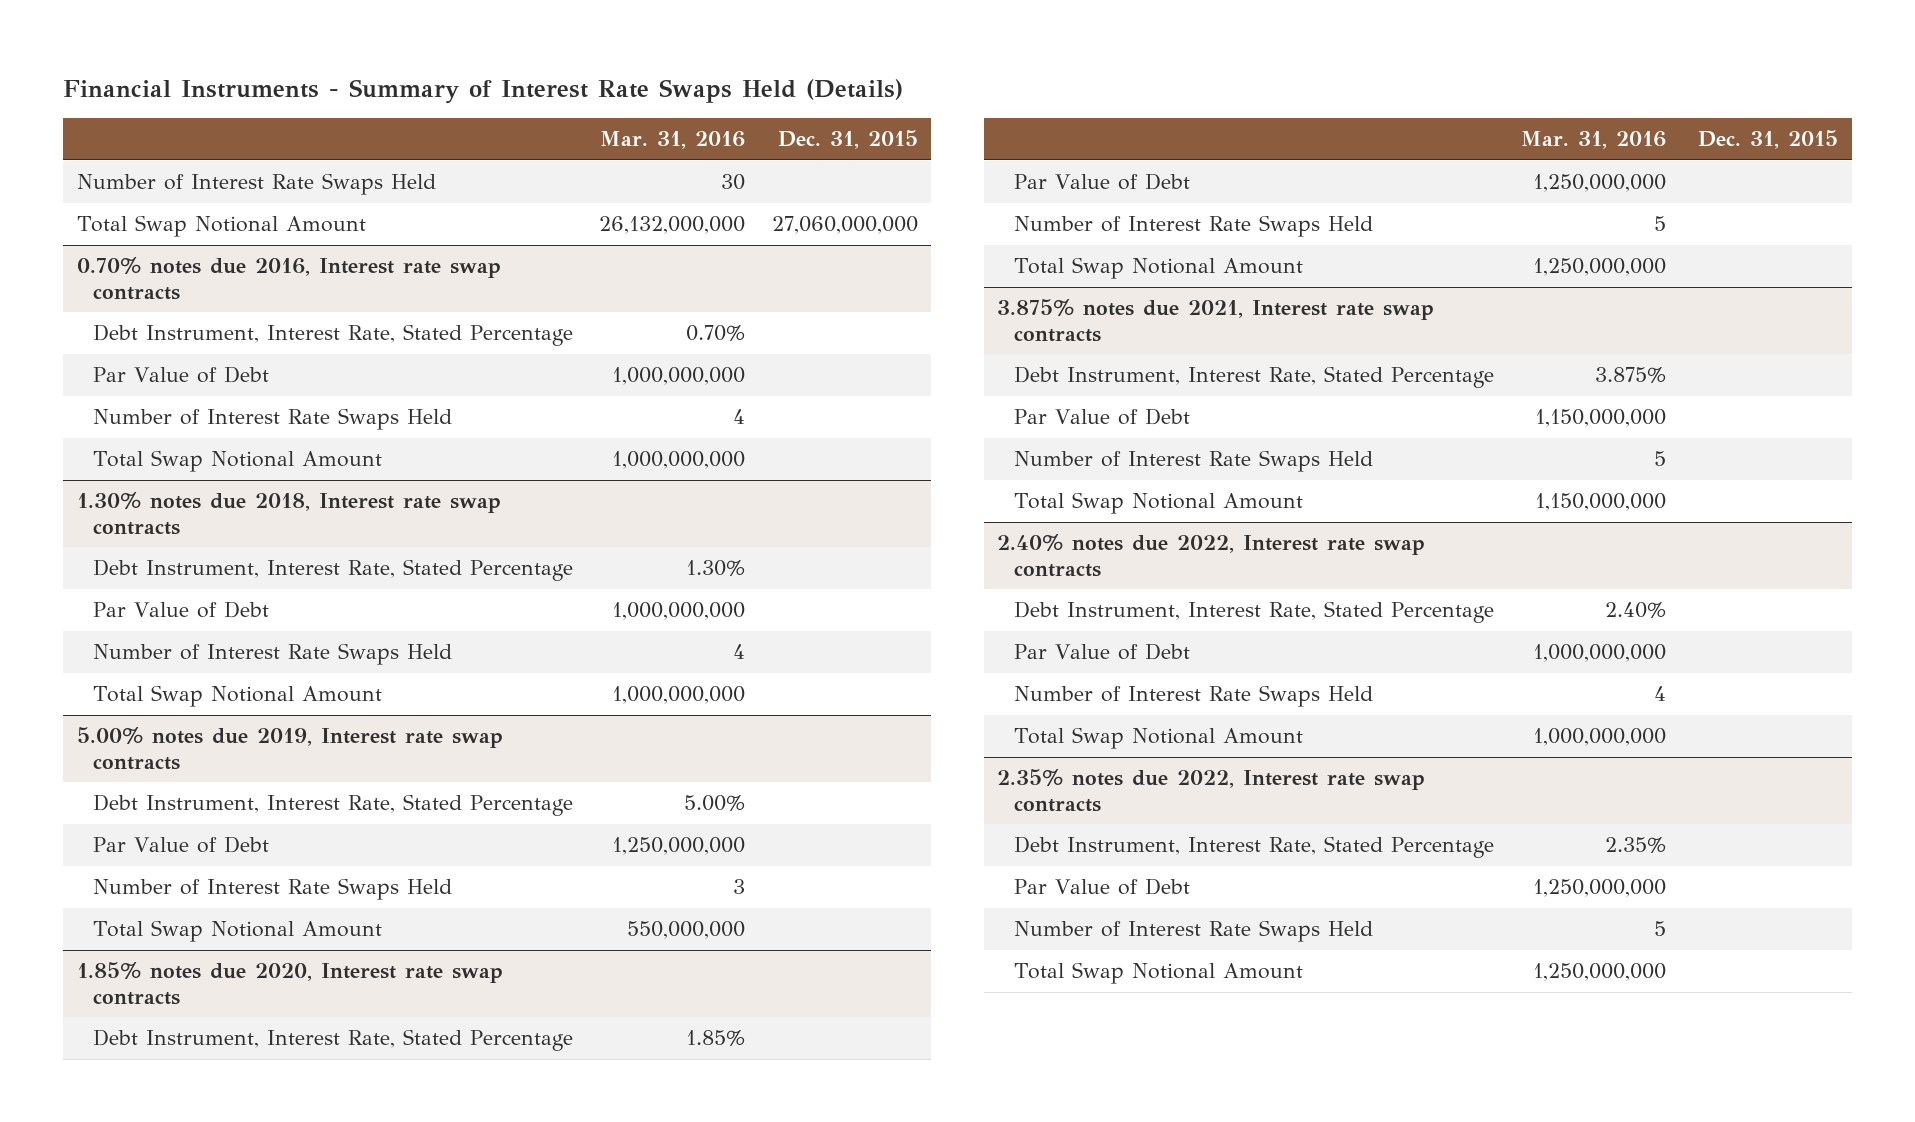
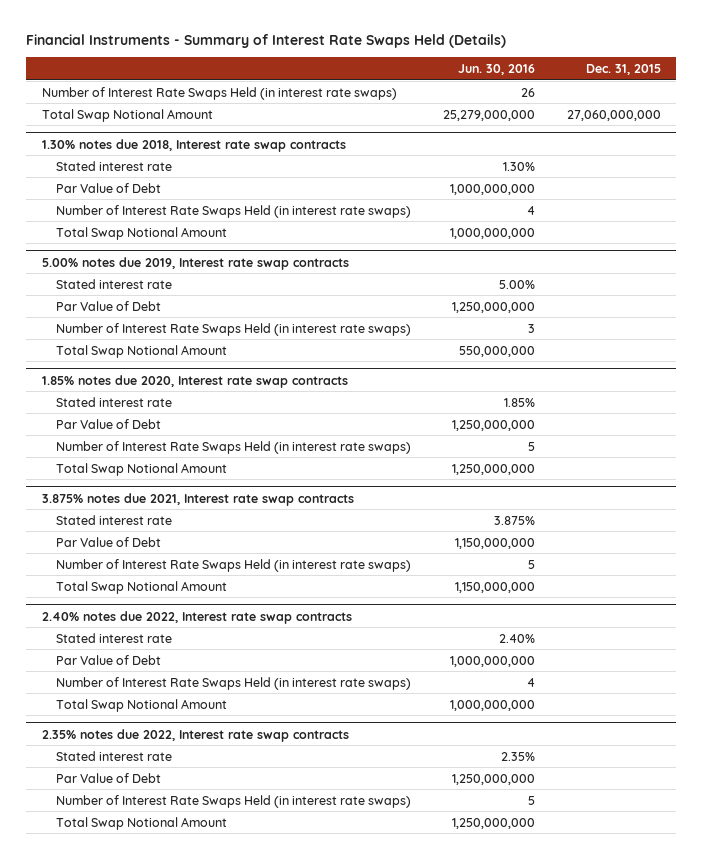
[600,131,746,150] Mar. 31, 2016 -> none
none -> [457,63,535,75] Jun. 30, 2016
[76,173,436,196] Number of Interest Rate Swaps Held -> [41,86,397,100] Number of Interest Rate Swaps Held (in interest rate swaps)
[76,257,501,300] 0.70% notes due 2016, Interest rate swap contracts -> none
[92,324,573,347] Debt Instrument, Interest Rate, Stated Percentage -> none
[92,366,269,384] Par Value of Debt -> none
[92,408,452,431] Number of Interest Rate Swaps Held -> none
[92,450,382,473] Total Swap Notional Amount -> none
[92,559,573,582] Debt Instrument, Interest Rate, Stated Percentage -> [56,160,173,171] Stated interest rate
[92,643,452,666] Number of Interest Rate Swaps Held -> [56,204,412,218] Number of Interest Rate Swaps Held (in interest rate swaps)
[92,794,573,817] Debt Instrument, Interest Rate, Stated Percentage -> [56,278,173,289] Stated interest rate
[92,878,452,901] Number of Interest Rate Swaps Held -> [56,322,412,336] Number of Interest Rate Swaps Held (in interest rate swaps)
[92,1029,573,1052] Debt Instrument, Interest Rate, Stated Percentage -> [56,396,173,407] Stated interest rate
[1013,215,1373,238] Number of Interest Rate Swaps Held -> [56,440,412,454] Number of Interest Rate Swaps Held (in interest rate swaps)
[1013,366,1494,389] Debt Instrument, Interest Rate, Stated Percentage -> [56,514,173,525] Stated interest rate
[1013,450,1373,473] Number of Interest Rate Swaps Held -> [56,558,412,572] Number of Interest Rate Swaps Held (in interest rate swaps)
[1013,601,1494,624] Debt Instrument, Interest Rate, Stated Percentage -> [56,632,173,643] Stated interest rate
[1013,685,1373,708] Number of Interest Rate Swaps Held -> [56,676,412,690] Number of Interest Rate Swaps Held (in interest rate swaps)
[1013,836,1494,859] Debt Instrument, Interest Rate, Stated Percentage -> [56,750,173,761] Stated interest rate
[1013,920,1373,943] Number of Interest Rate Swaps Held -> [56,794,412,808] Number of Interest Rate Swaps Held (in interest rate swaps)

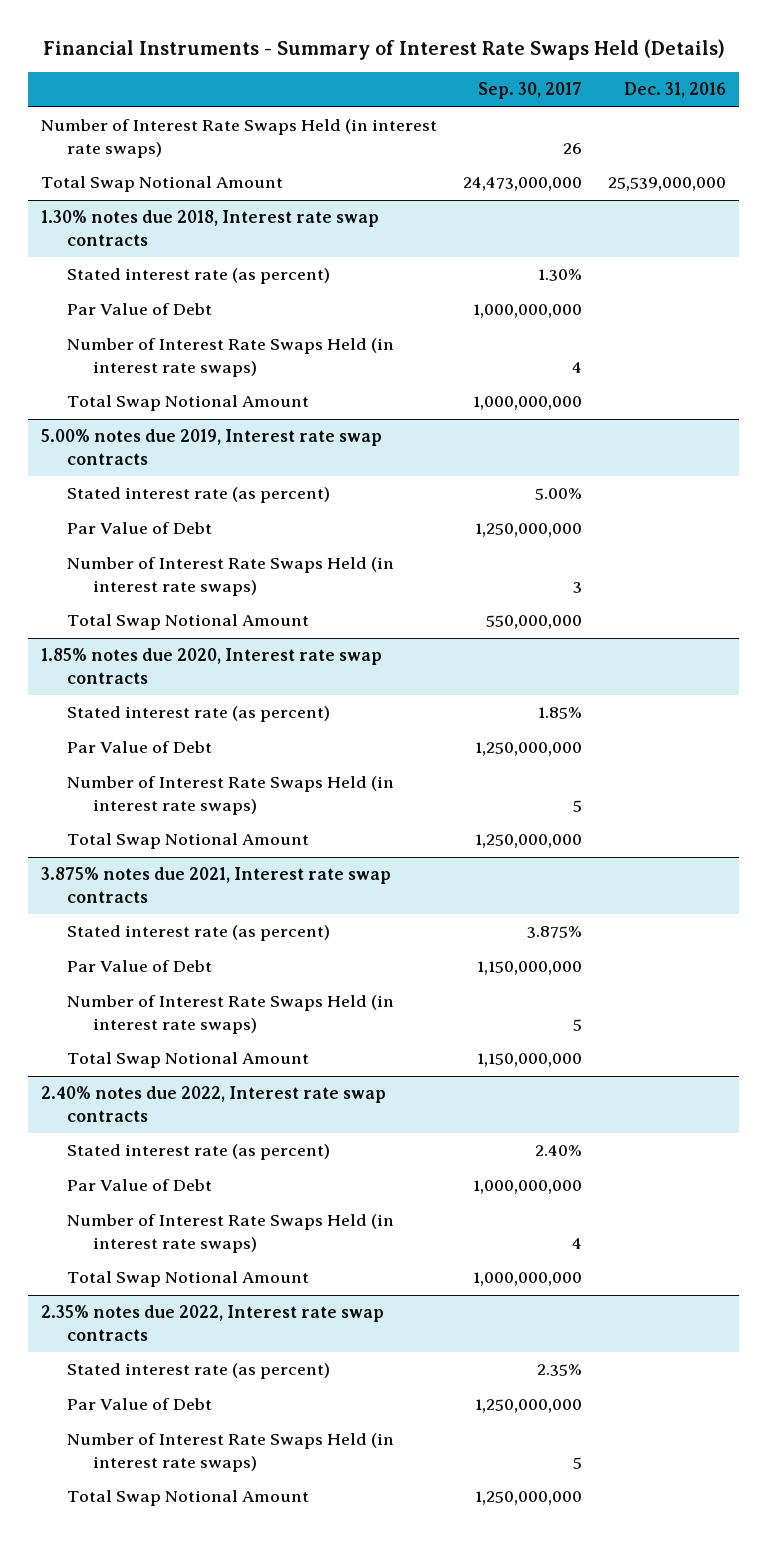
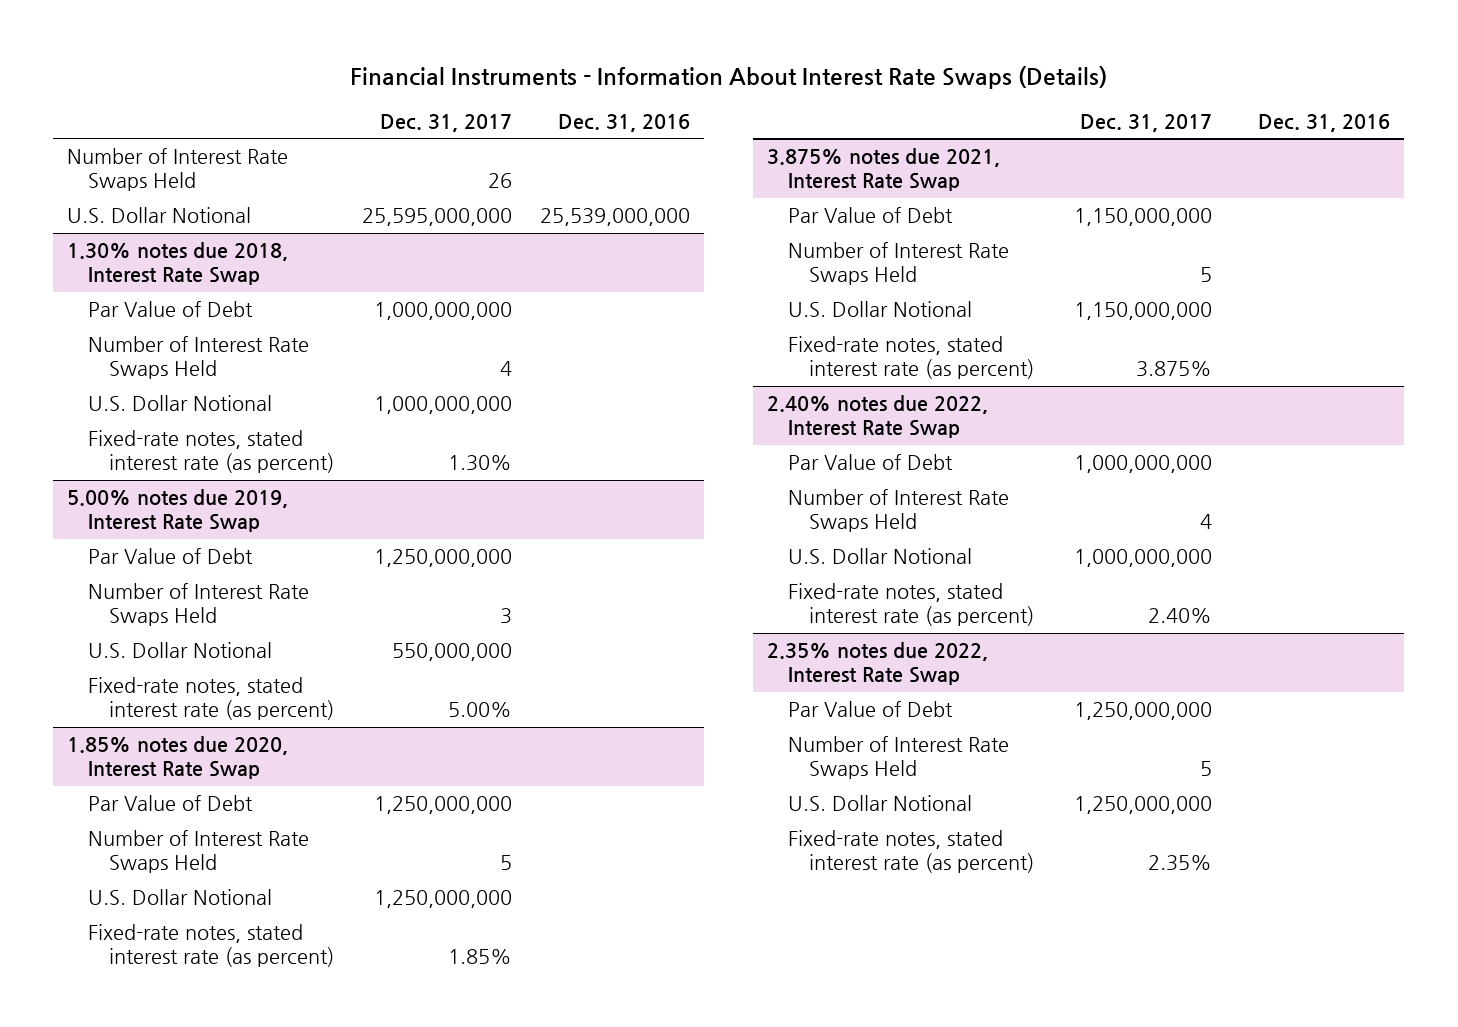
[42,38,725,60] Financial Instruments - Summary of Interest Rate Swaps Held (Details) -> [349,65,1107,89] Financial Instruments - Information About Interest Rate Swaps (Details)
[478,82,583,100] Sep. 30, 2017 -> none
none -> [380,113,513,132] Dec. 31, 2017
[66,268,330,285] Stated interest rate (as percent) -> none
[40,119,437,158] Number of Interest Rate Swaps Held (in interest rate swaps) -> [67,148,289,192] Number of Interest Rate Swaps Held
[40,176,283,193] Total Swap Notional Amount -> [67,207,252,224] U.S. Dollar Notional
[40,210,379,246] 1.30% notes due 2018, Interest rate swap contracts -> [67,242,289,286] 1.30% notes due 2018, Interest Rate Swap
[66,487,330,504] Stated interest rate (as percent) -> none
[66,338,394,377] Number of Interest Rate Swaps Held (in interest rate swaps) -> [88,336,310,380] Number of Interest Rate Swaps Held
[66,395,309,412] Total Swap Notional Amount -> [88,395,273,412] U.S. Dollar Notional
none -> [88,430,335,474] Fixed-rate notes, stated interest rate (as percent)
[40,429,382,465] 5.00% notes due 2019, Interest rate swap contracts -> [67,489,289,533] 5.00% notes due 2019, Interest Rate Swap
[66,706,330,723] Stated interest rate (as percent) -> none
[66,557,394,596] Number of Interest Rate Swaps Held (in interest rate swaps) -> [88,583,310,627] Number of Interest Rate Swaps Held
[66,614,309,631] Total Swap Notional Amount -> [88,642,273,659] U.S. Dollar Notional
none -> [88,677,335,721] Fixed-rate notes, stated interest rate (as percent)
[40,648,382,684] 1.85% notes due 2020, Interest rate swap contracts -> [67,736,289,780] 1.85% notes due 2020, Interest Rate Swap
[66,925,330,942] Stated interest rate (as percent) -> none
[66,776,394,815] Number of Interest Rate Swaps Held (in interest rate swaps) -> [88,830,310,874] Number of Interest Rate Swaps Held
[66,833,309,850] Total Swap Notional Amount -> [88,889,273,906] U.S. Dollar Notional
none -> [88,924,335,968] Fixed-rate notes, stated interest rate (as percent)
[40,867,391,903] 3.875% notes due 2021, Interest rate swap contracts -> [767,148,1001,192] 3.875% notes due 2021, Interest Rate Swap
[66,1144,330,1161] Stated interest rate (as percent) -> none
[66,995,394,1034] Number of Interest Rate Swaps Held (in interest rate swaps) -> [788,242,1010,286] Number of Interest Rate Swaps Held
[66,1052,309,1069] Total Swap Notional Amount -> [788,301,973,318] U.S. Dollar Notional
none -> [788,336,1035,380] Fixed-rate notes, stated interest rate (as percent)
[40,1086,386,1122] 2.40% notes due 2022, Interest rate swap contracts -> [767,395,989,439] 2.40% notes due 2022, Interest Rate Swap
[66,1363,330,1380] Stated interest rate (as percent) -> none
[66,1214,394,1253] Number of Interest Rate Swaps Held (in interest rate swaps) -> [788,489,1010,533] Number of Interest Rate Swaps Held
[66,1271,309,1288] Total Swap Notional Amount -> [788,548,973,565] U.S. Dollar Notional
none -> [788,583,1035,627] Fixed-rate notes, stated interest rate (as percent)
[40,1305,384,1341] 2.35% notes due 2022, Interest rate swap contracts -> [767,642,989,686] 2.35% notes due 2022, Interest Rate Swap
[66,1433,394,1472] Number of Interest Rate Swaps Held (in interest rate swaps) -> [788,736,1010,780] Number of Interest Rate Swaps Held
[66,1490,309,1507] Total Swap Notional Amount -> [788,795,973,812] U.S. Dollar Notional
none -> [788,830,1035,874] Fixed-rate notes, stated interest rate (as percent)

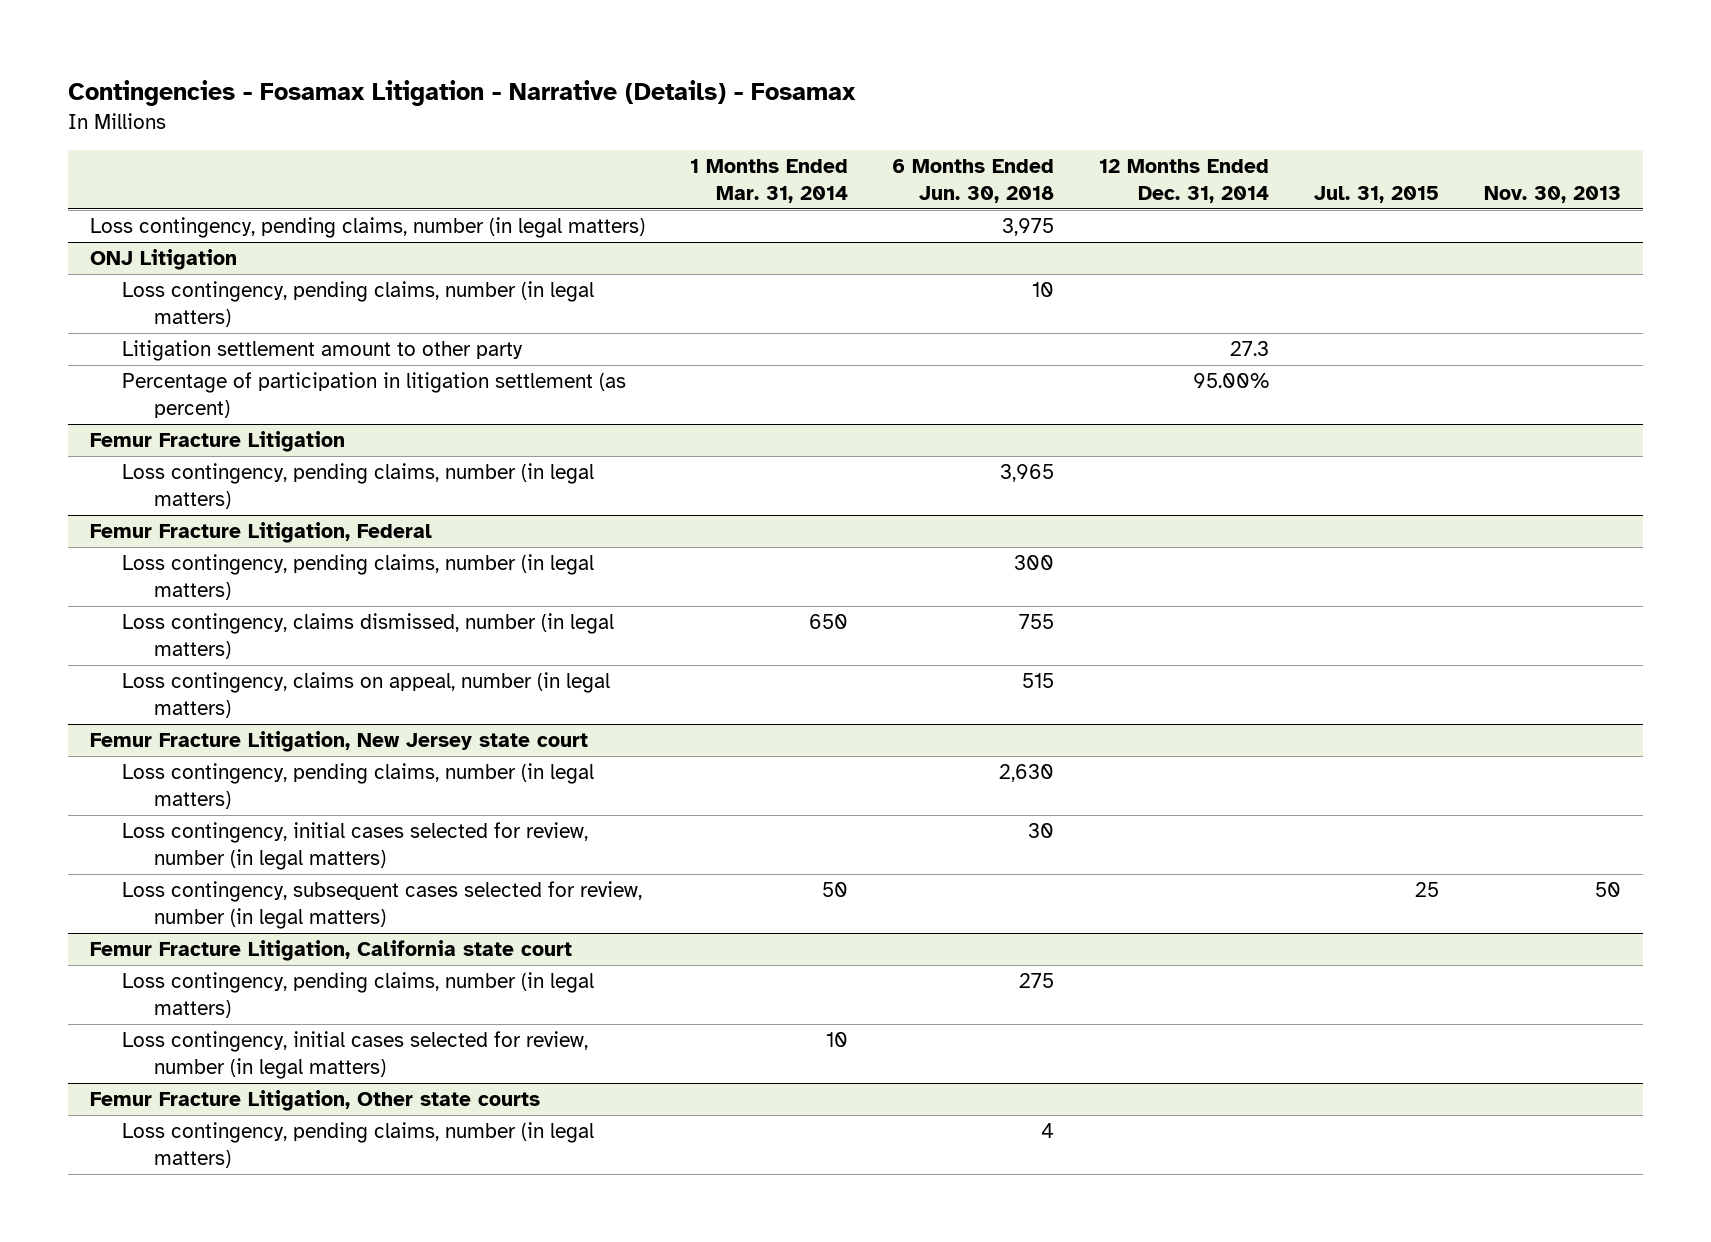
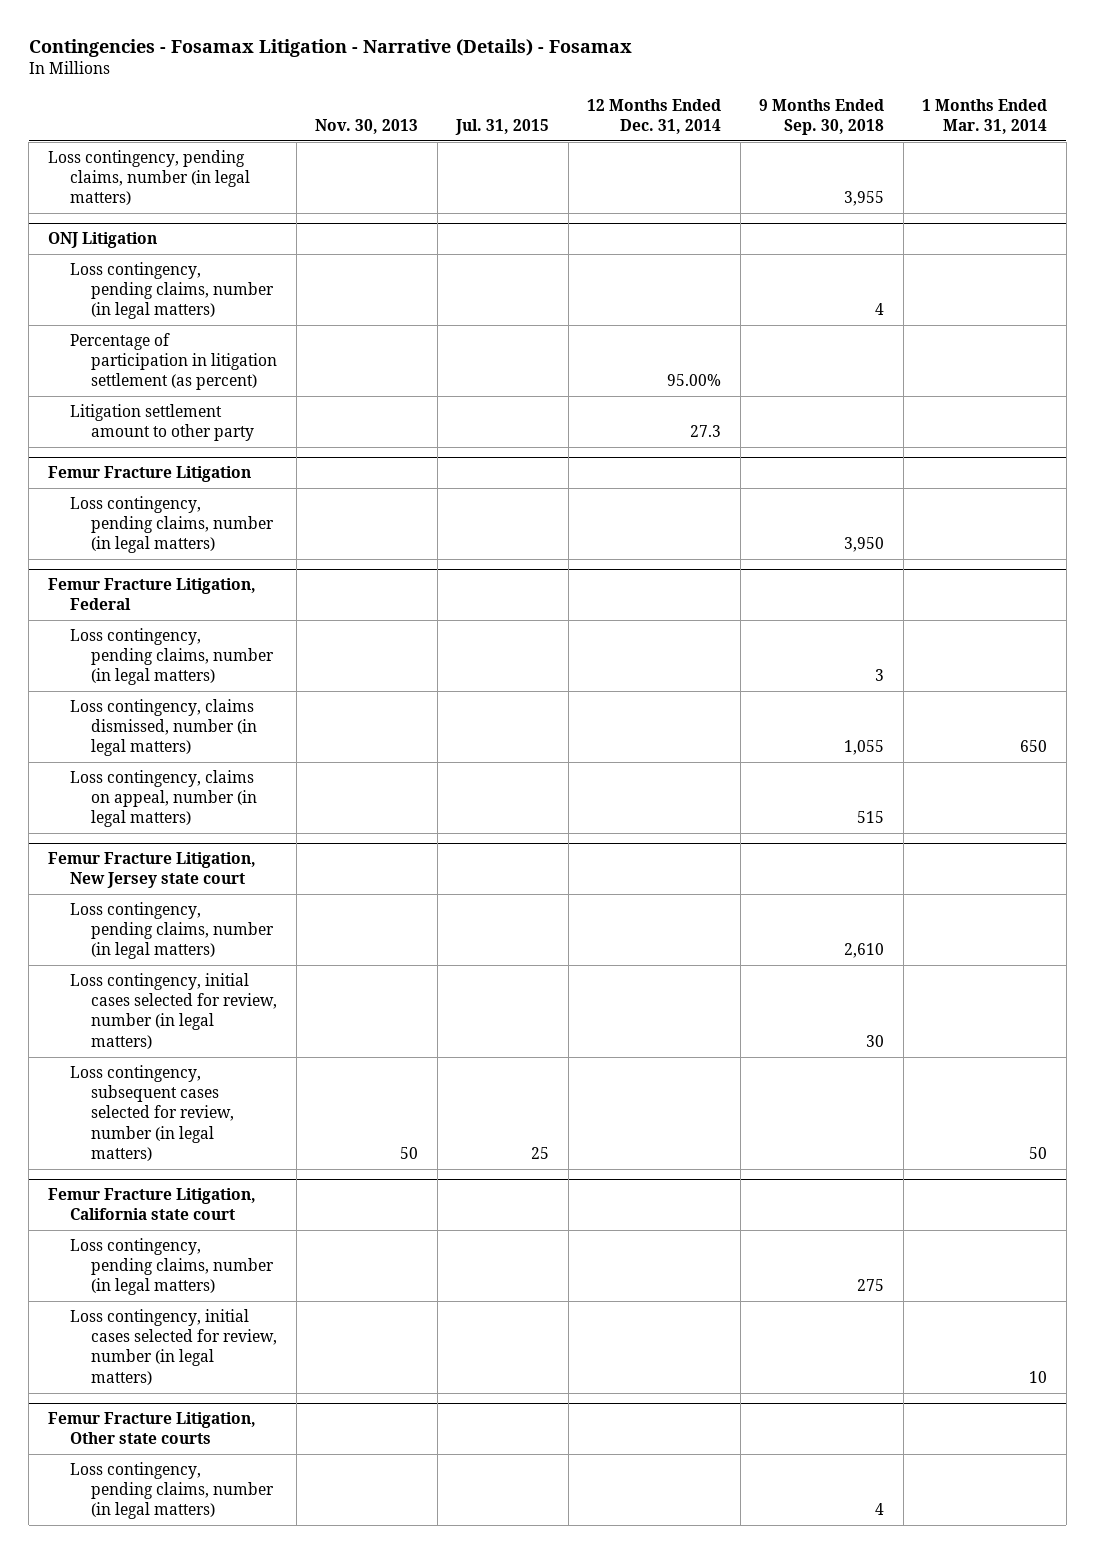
[892,159,1055,204] 6 Months Ended Jun. 30, 2018 -> none
none -> [759,98,885,135] 9 Months Ended Sep. 30, 2018
[121,340,523,362] Litigation settlement amount to other party -> [69,404,255,442] Litigation settlement amount to other party

